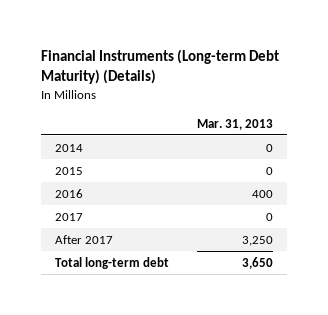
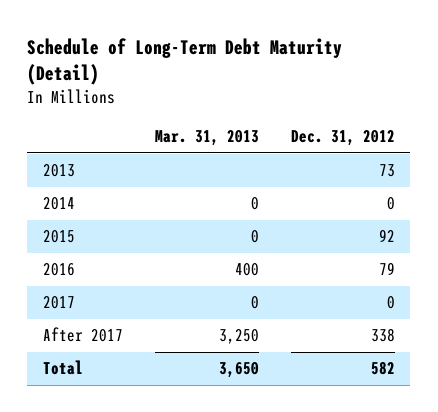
[41,49,280,85] Financial Instruments (Long-term Debt Maturity) (Details) -> [27,37,343,86] Schedule of Long-Term Debt Maturity (Detail)
none -> [290,130,395,147] Dec. 31, 2012
none -> [43,164,76,178] 2013
[54,256,169,269] Total long-term debt -> [43,360,84,376] Total

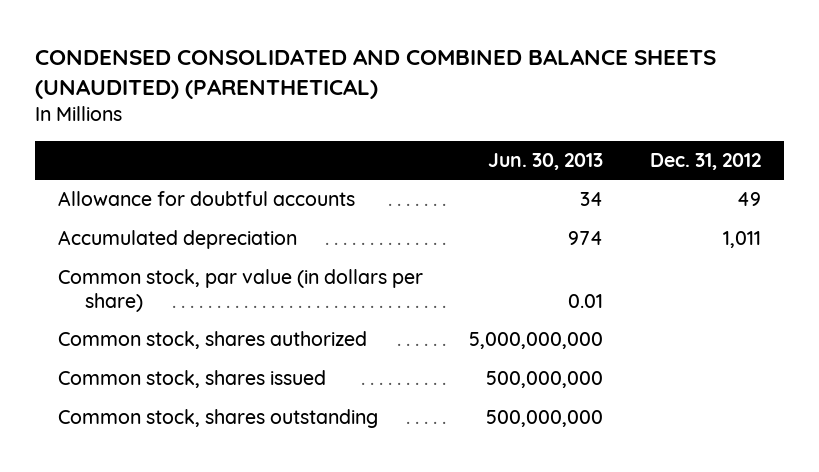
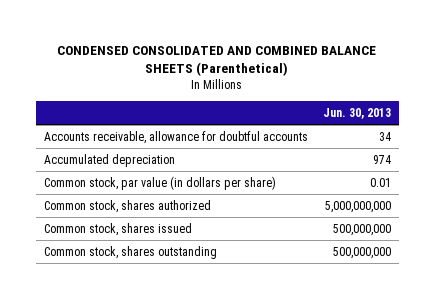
[34,48,716,100] CONDENSED CONSOLIDATED AND COMBINED BALANCE SHEETS (UNAUDITED) (PARENTHETICAL) -> [57,45,377,77] CONDENSED CONSOLIDATED AND COMBINED BALANCE SHEETS (Parenthetical)
[649,153,761,171] Dec. 31, 2012 -> none
[57,191,355,207] Allowance for doubtful accounts -> [43,130,308,144] Accounts receivable, allowance for doubtful accounts

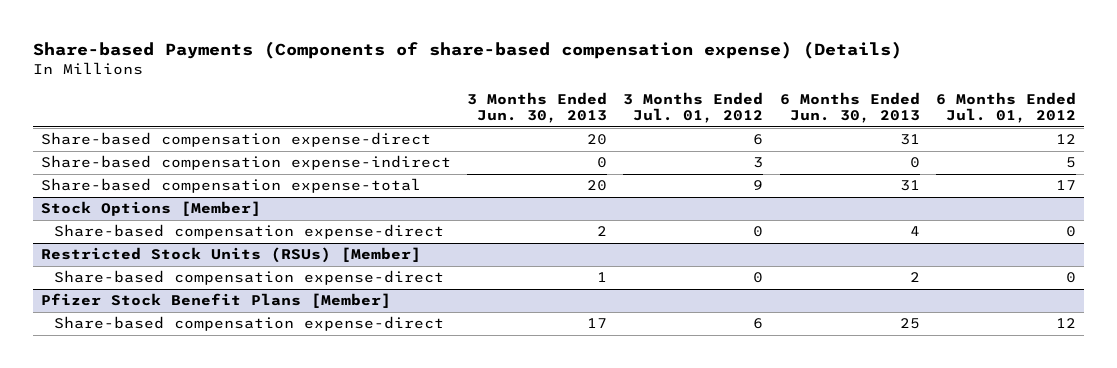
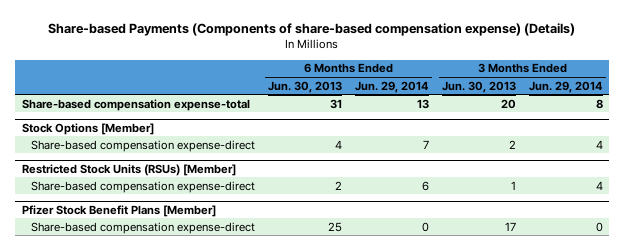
[623,91,764,124] 3 Months Ended Jul. 01, 2012 -> none
[935,91,1076,124] 6 Months Ended Jul. 01, 2012 -> none
none -> [355,80,430,93] Jun. 29, 2014
none -> [528,80,603,93] Jun. 29, 2014
[41,132,432,148] Share-based compensation expense-direct -> none
[41,155,452,171] Share-based compensation expense-indirect -> none

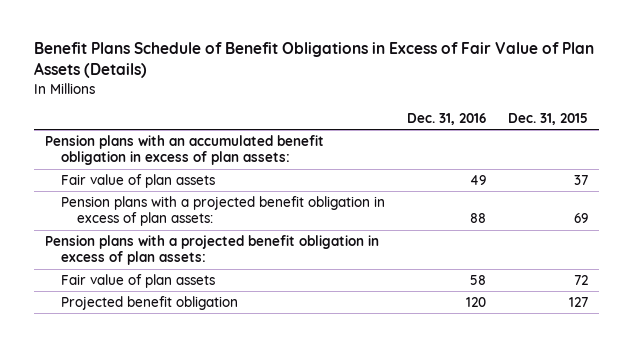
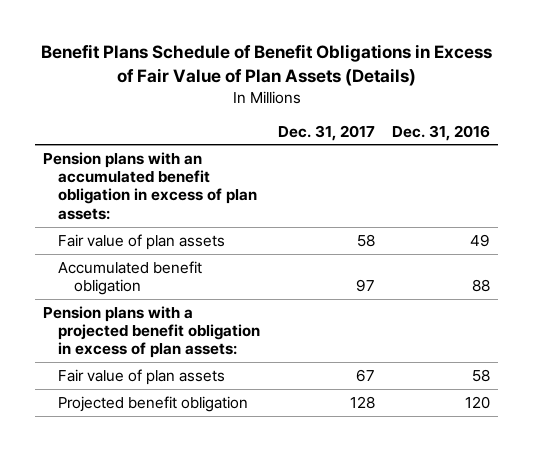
[507,112,588,125] Dec. 31, 2015 -> none
none -> [277,124,375,141] Dec. 31, 2017
[60,195,385,227] Pension plans with a projected benefit obligation in excess of plan assets: -> [58,260,203,296] Accumulated benefit obligation

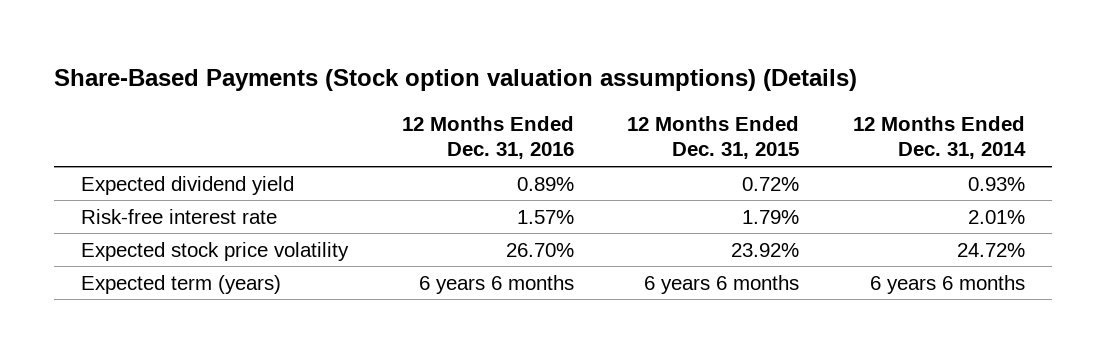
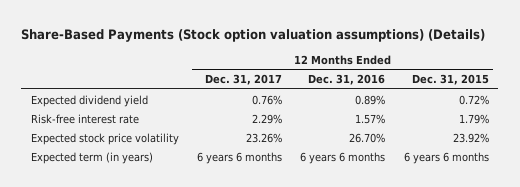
[853,115,1027,160] 12 Months Ended Dec. 31, 2014 -> none
none -> [205,74,283,86] Dec. 31, 2017
[81,274,282,294] Expected term (years) -> [30,151,153,164] Expected term (in years)

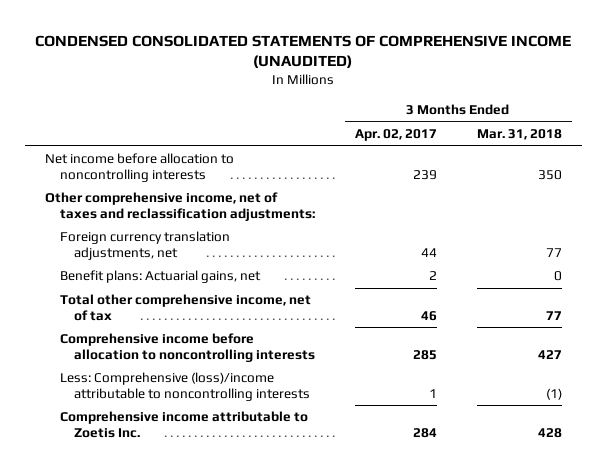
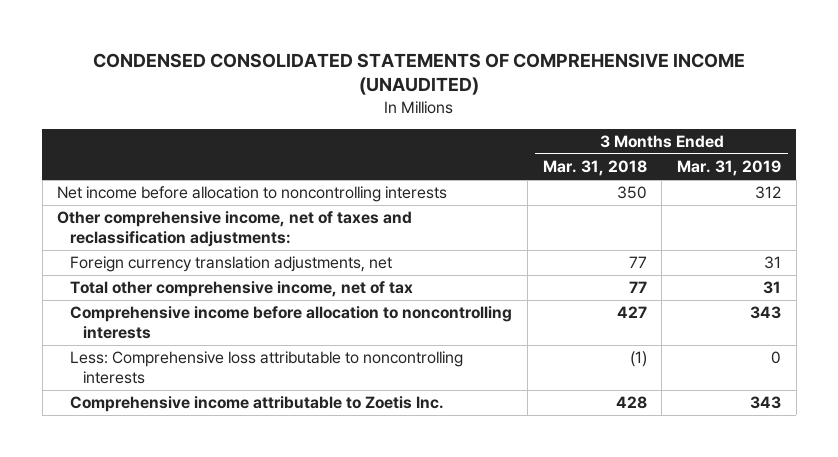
[355,128,438,141] Apr. 02, 2017 -> none
none -> [676,160,781,177] Mar. 31, 2019
[59,270,261,284] Benefit plans: Actuarial gains, net -> none
[59,372,311,401] Less: Comprehensive (loss)/income attributable to noncontrolling interests -> [70,351,464,384] Less: Comprehensive loss attributable to noncontrolling interests

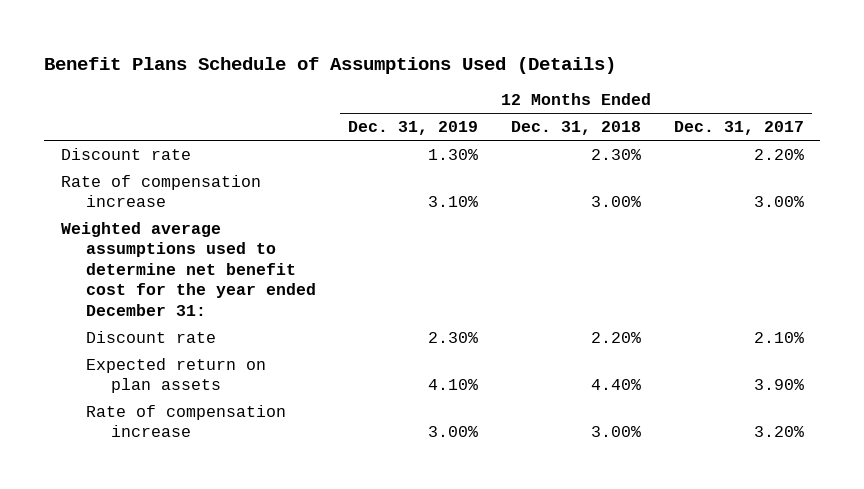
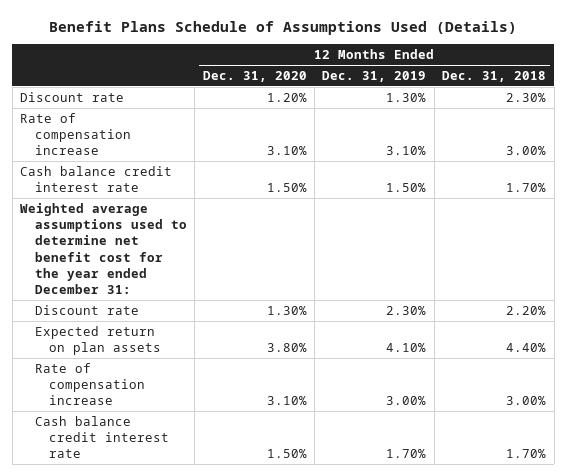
[673,121,804,136] Dec. 31, 2017 -> none
none -> [202,71,307,83] Dec. 31, 2020
none -> [20,165,173,193] Cash balance credit interest rate
none -> [34,415,170,459] Cash balance credit interest rate

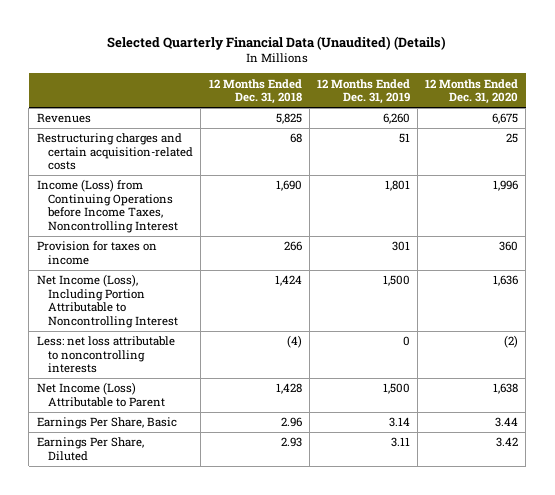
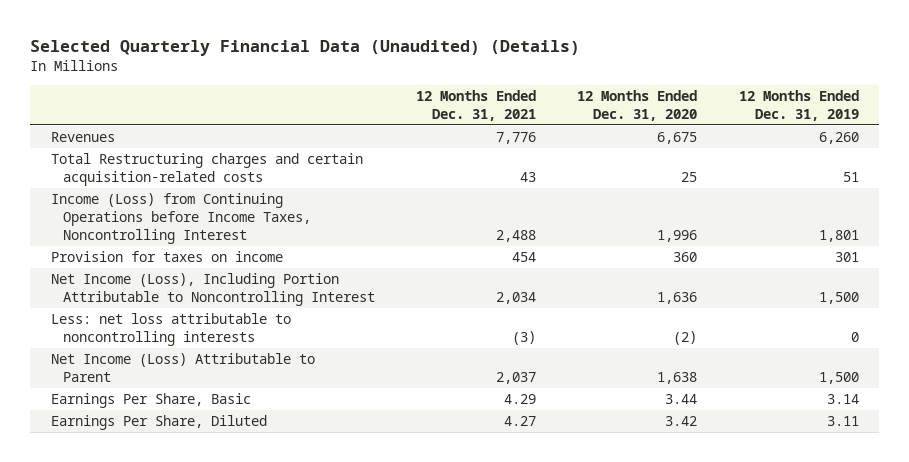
[208,78,302,105] 12 Months Ended Dec. 31, 2018 -> none
none -> [416,90,537,122] 12 Months Ended Dec. 31, 2021
[36,133,194,171] Restructuring charges and certain acquisition-related costs -> [50,152,363,186] Total Restructuring charges and certain acquisition-related costs

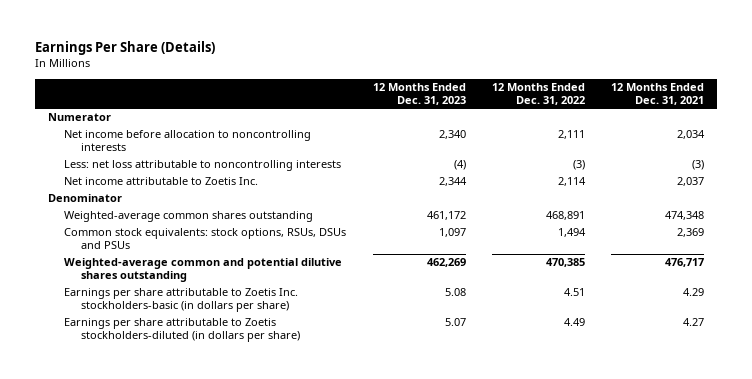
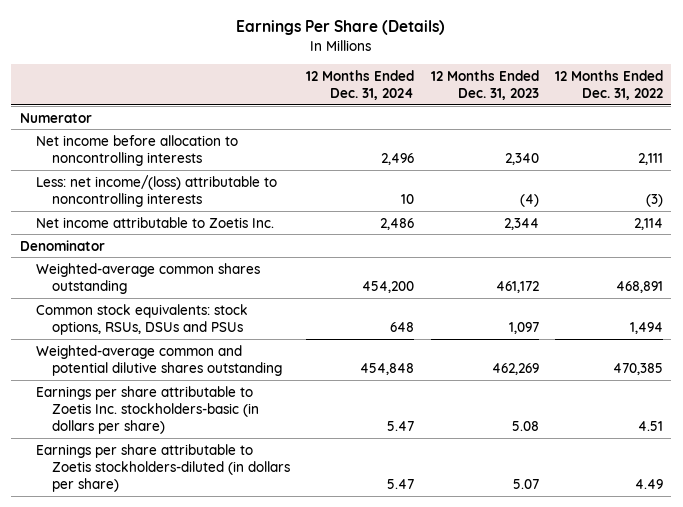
[610,83,704,105] 12 Months Ended Dec. 31, 2021 -> none
none -> [306,69,415,100] 12 Months Ended Dec. 31, 2024
[64,160,342,172] Less: net loss attributable to noncontrolling interests -> [35,174,277,207] Less: net income/(loss) attributable to noncontrolling interests

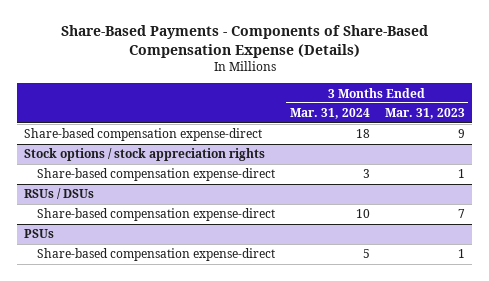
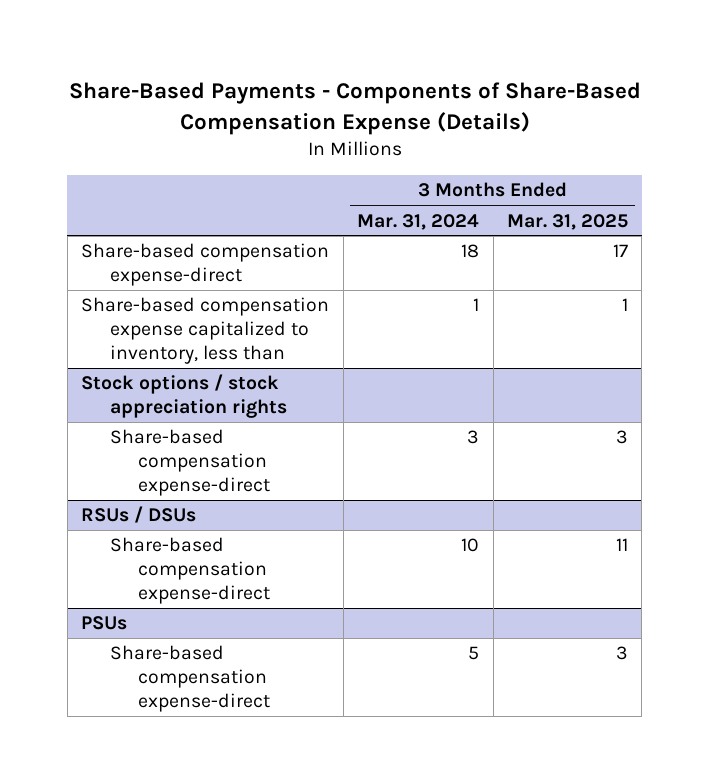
[384,108,465,120] Mar. 31, 2023 -> none
none -> [507,213,629,230] Mar. 31, 2025
none -> [81,297,330,365] Share-based compensation expense capitalized to inventory, less than

